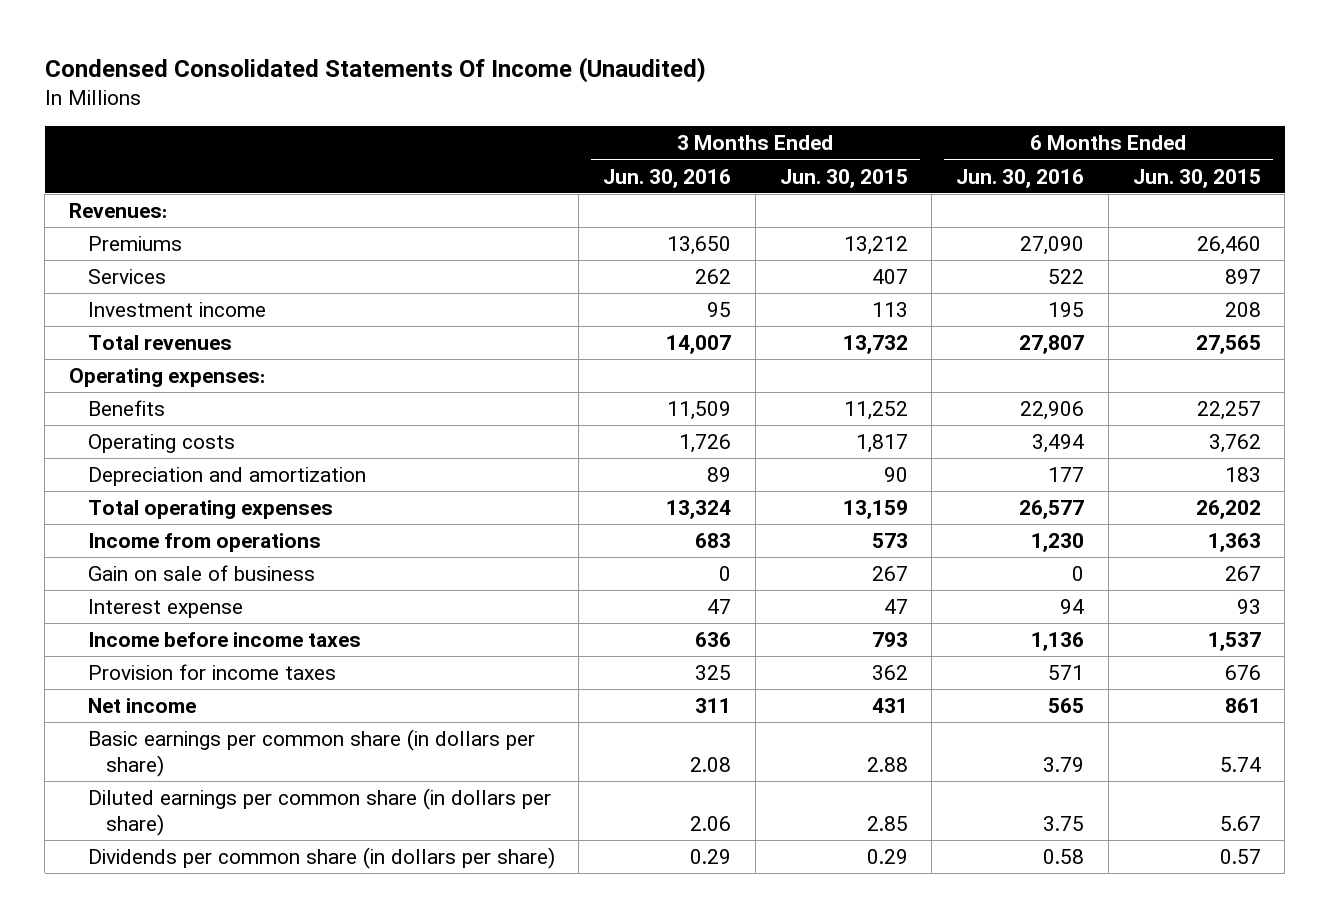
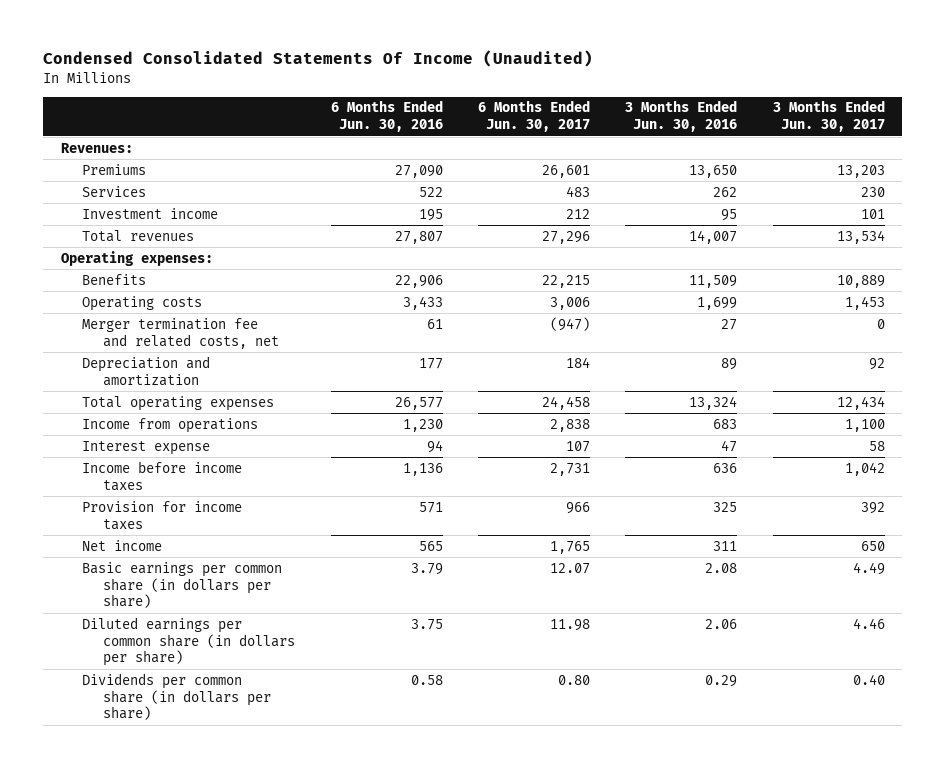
[779,168,908,188] Jun. 30, 2015 -> none
[1132,168,1261,188] Jun. 30, 2015 -> none
none -> [478,100,591,133] 6 Months Ended Jun. 30, 2017
none -> [772,100,885,133] 3 Months Ended Jun. 30, 2017
[679,434,732,454] 1,726 -> [697,296,738,310] 1,699
[1032,434,1085,454] 3,494 -> [402,295,443,310] 3,433
none -> [82,317,280,349] Merger termination fee and related costs, net
[87,565,315,582] Gain on sale of business -> none

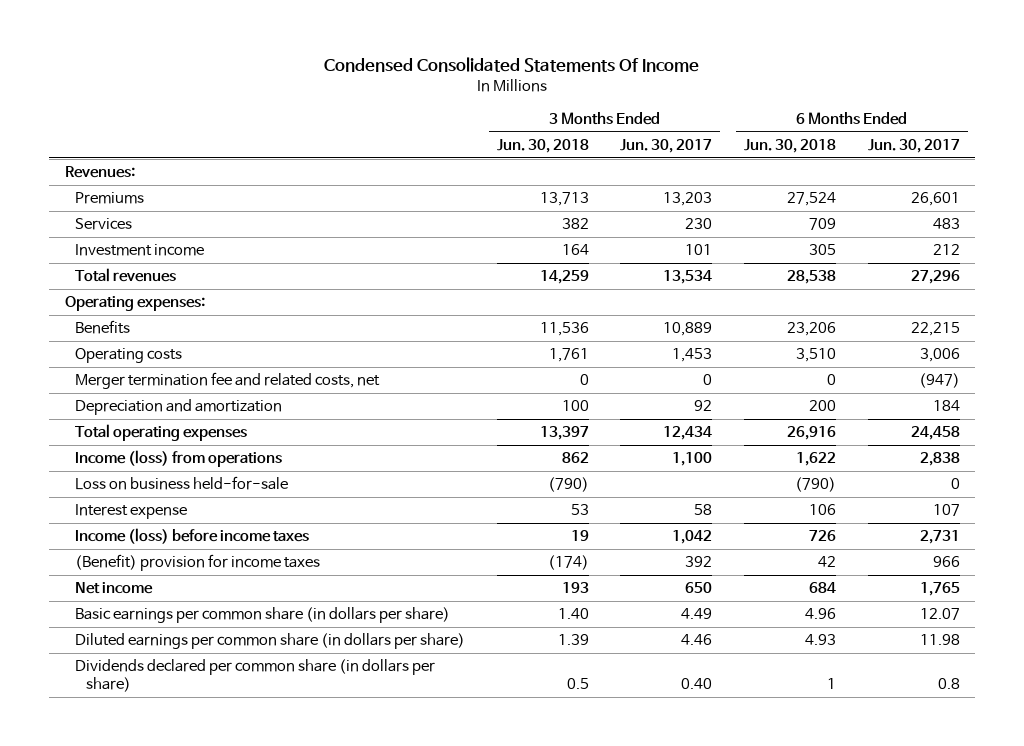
[43,50,594,68] Condensed Consolidated Statements Of Income (Unaudited) -> [324,57,700,73] Condensed Consolidated Statements Of Income
[330,100,443,133] 6 Months Ended Jun. 30, 2016 -> none
[625,100,738,133] 3 Months Ended Jun. 30, 2016 -> none
none -> [496,138,589,153] Jun. 30, 2018
none -> [744,138,837,153] Jun. 30, 2018
[82,417,259,433] Income from operations -> [75,450,283,468] Income (loss) from operations
none -> [75,476,289,491] Loss on business held-for-sale
[82,460,243,491] Income before income taxes -> [75,528,310,545] Income (loss) before income taxes
[82,500,243,530] Provision for income taxes -> [75,554,321,572] (Benefit) provision for income taxes
[82,672,272,721] Dividends per common share (in dollars per share) -> [75,659,436,693] Dividends declared per common share (in dollars per share)
[558,674,591,685] 0.80 -> [937,678,960,690] 0.8

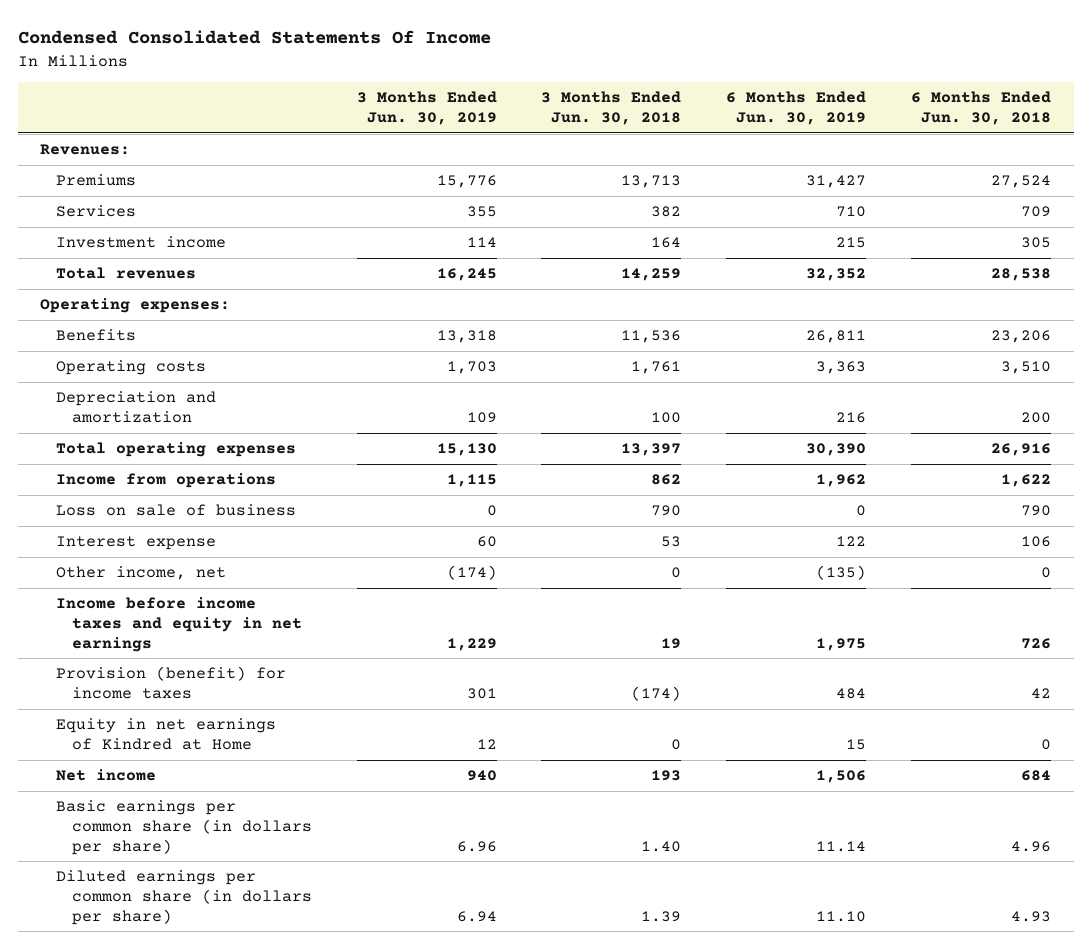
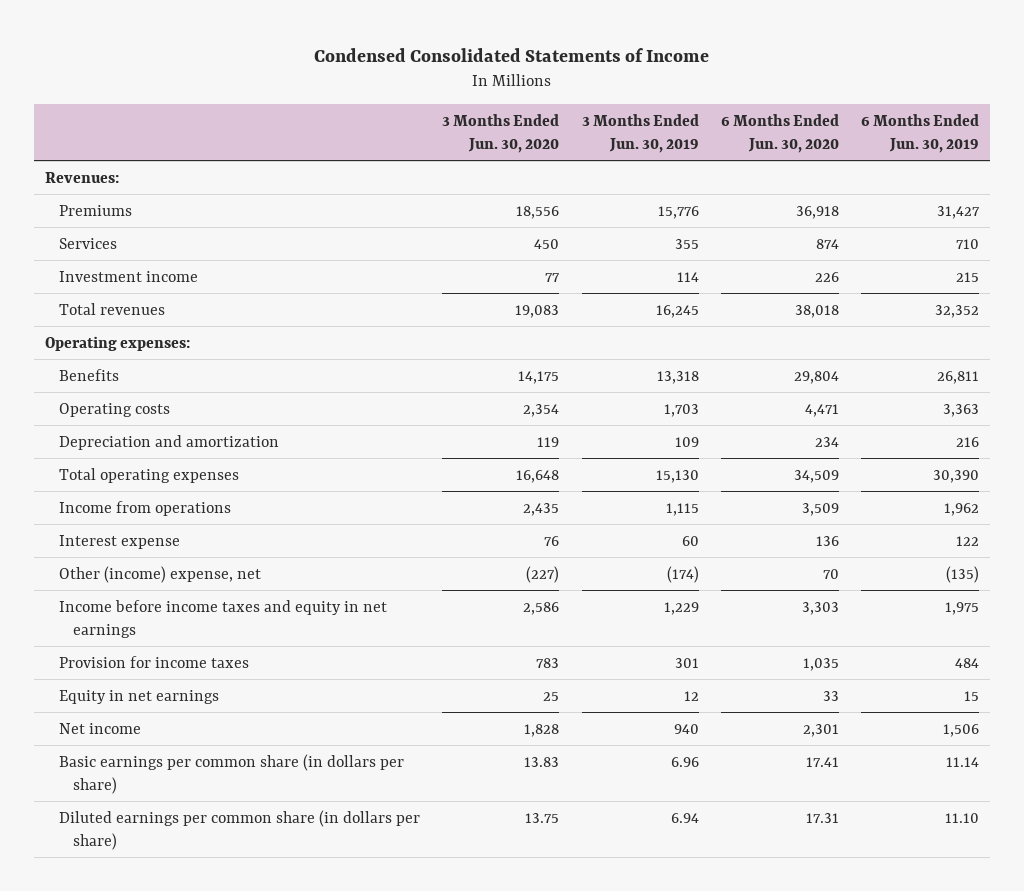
[17,30,491,45] Condensed Consolidated Statements Of Income -> [314,48,710,63] Condensed Consolidated Statements of Income
[541,91,682,126] 3 Months Ended Jun. 30, 2018 -> none
[911,91,1052,126] 6 Months Ended Jun. 30, 2018 -> none
none -> [442,113,560,153] 3 Months Ended Jun. 30, 2020
none -> [720,113,839,153] 6 Months Ended Jun. 30, 2020
[55,504,296,517] Loss on sale of business -> none
[55,566,226,581] Other income, net -> [59,565,262,583] Other (income) expense, net
[55,666,286,700] Provision (benefit) for income taxes -> [59,655,250,668] Provision for income taxes
[55,718,276,751] Equity in net earnings of Kindred at Home -> [59,689,220,704] Equity in net earnings

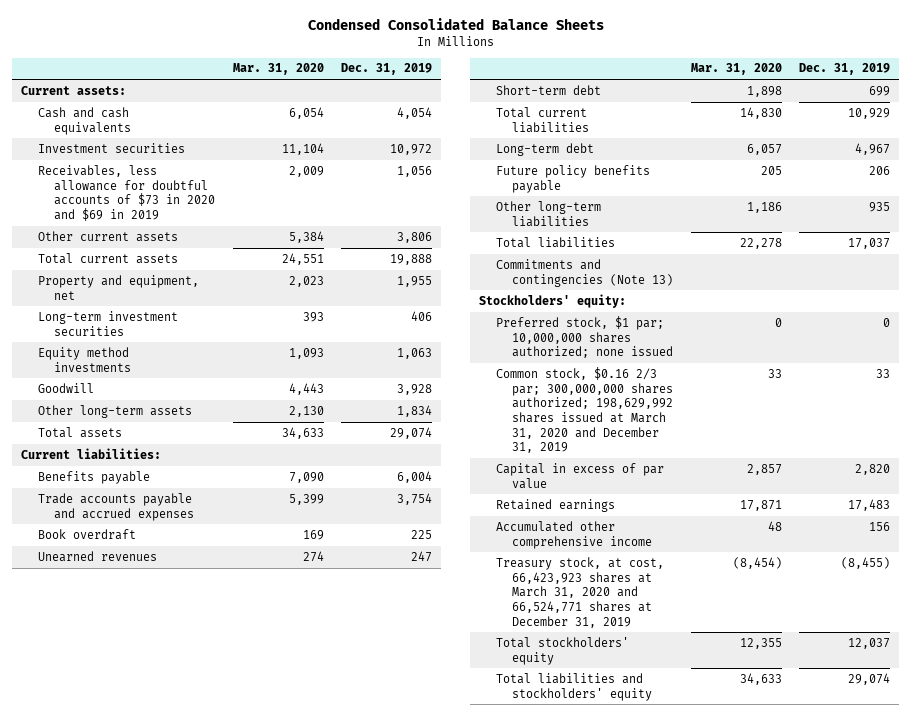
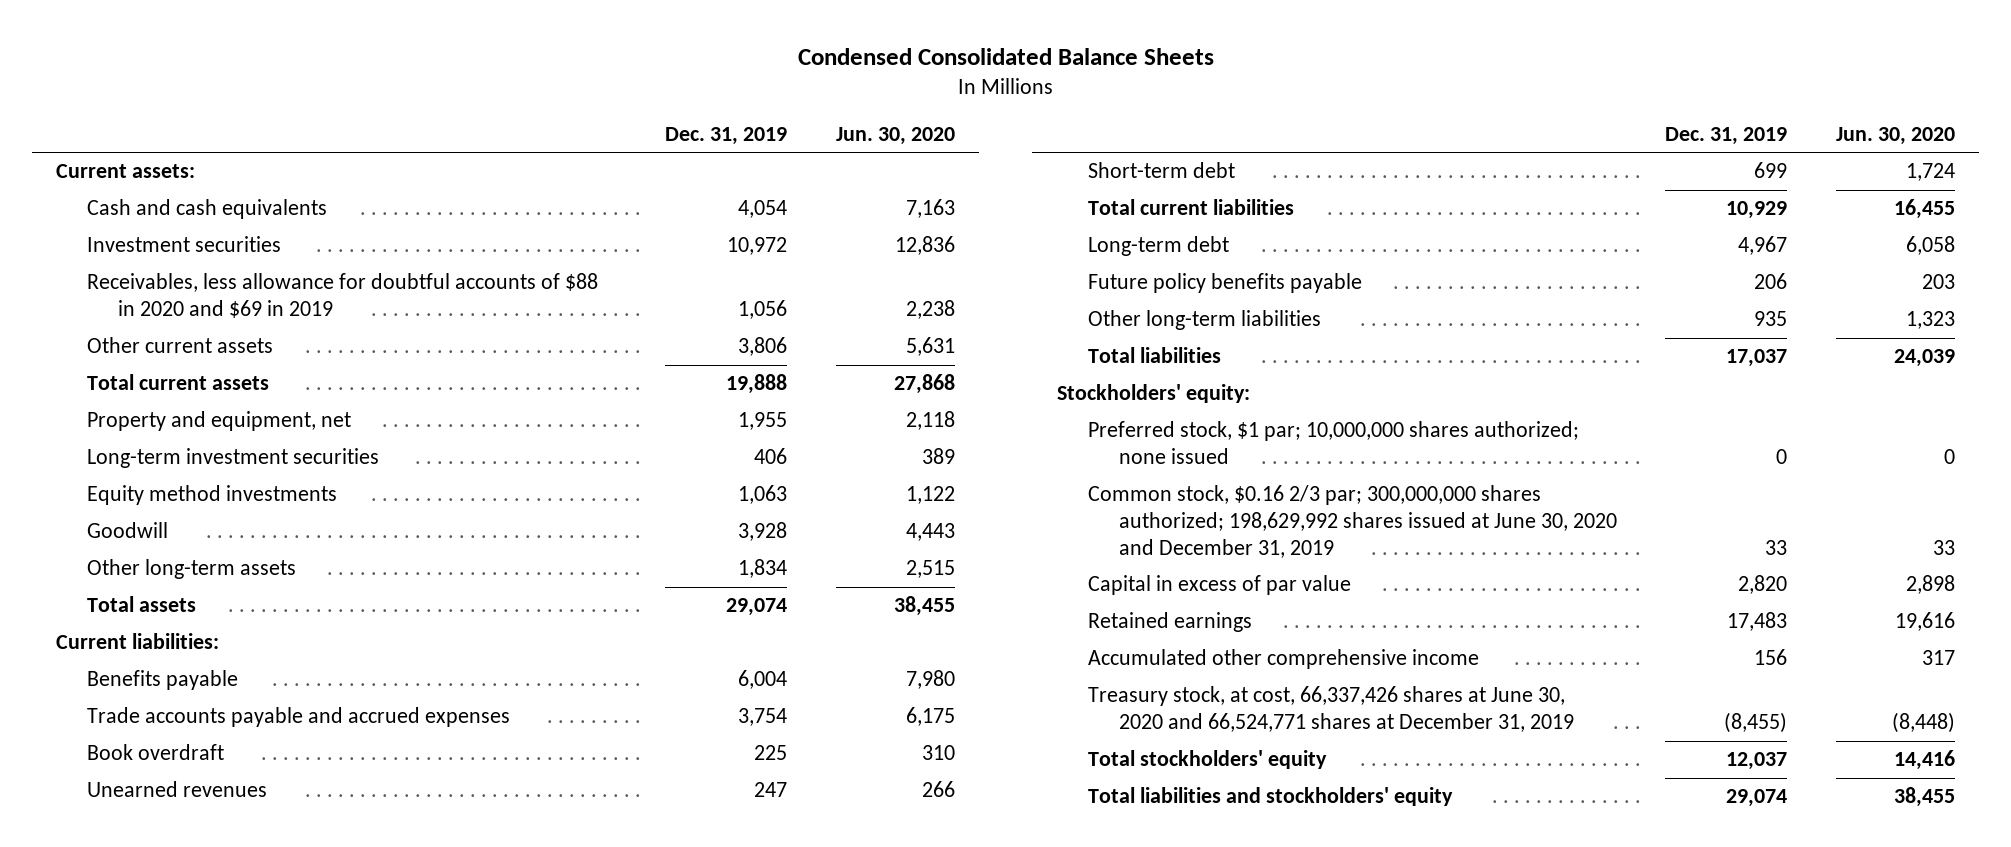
[232,63,324,76] Mar. 31, 2020 -> none
none -> [835,126,955,145] Jun. 30, 2020
[37,164,216,221] Receivables, less allowance for doubtful accounts of $73 in 2020 and $69 in 2019 -> [87,273,599,319] Receivables, less allowance for doubtful accounts of $88 in 2020 and $69 in 2019
[495,258,674,287] Commitments and contingencies (Note 13) -> none
[495,366,674,454] Common stock, $0.16 2/3 par; 300,000,000 shares authorized; 198,629,992 shares issued at March 31, 2020 and December 31, 2019 -> [1087,485,1617,558] Common stock, $0.16 2/3 par; 300,000,000 shares authorized; 198,629,992 shares issued at June 30, 2020 and December 31, 2019
[495,556,664,628] Treasury stock, at cost, 66,423,923 shares at March 31, 2020 and 66,524,771 shares at December 31, 2019 -> [1087,686,1574,733] Treasury stock, at cost, 66,337,426 shares at June 30, 2020 and 66,524,771 shares at December 31, 2019

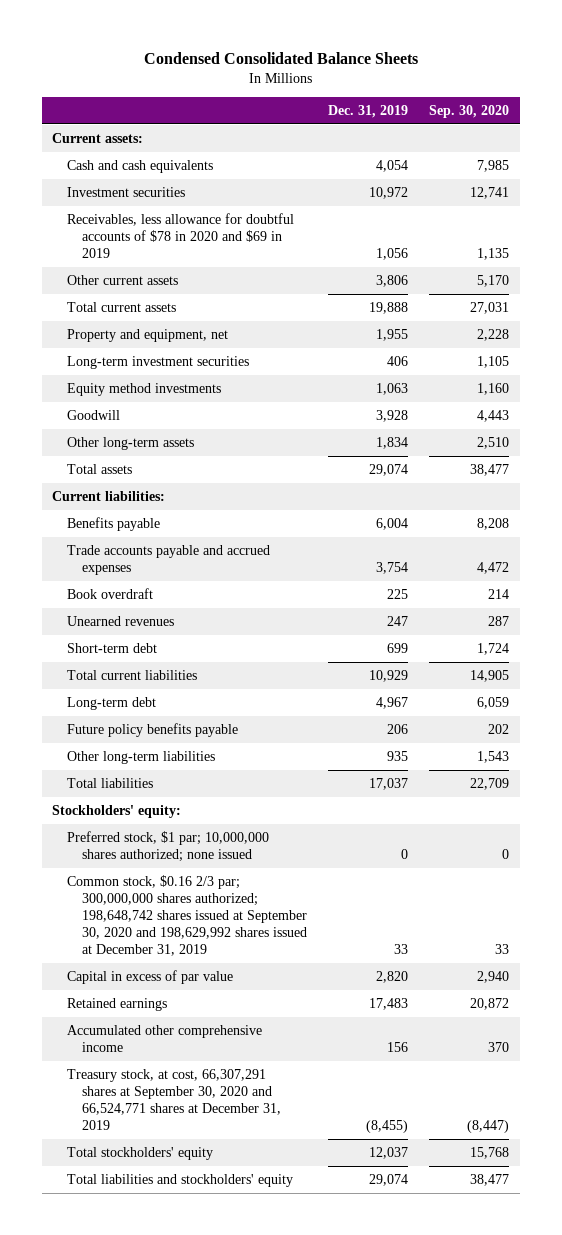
[835,126,955,145] Jun. 30, 2020 -> none
none -> [429,104,510,118] Sep. 30, 2020
[87,273,599,319] Receivables, less allowance for doubtful accounts of $88 in 2020 and $69 in 2019 -> [67,213,295,258] Receivables, less allowance for doubtful accounts of $78 in 2020 and $69 in 2019
[1087,485,1617,558] Common stock, $0.16 2/3 par; 300,000,000 shares authorized; 198,629,992 shares issued at June 30, 2020 and December 31, 2019 -> [67,875,307,956] Common stock, $0.16 2/3 par; 300,000,000 shares authorized; 198,648,742 shares issued at September 30, 2020 and 198,629,992 shares issued at December 31, 2019
[1087,686,1574,733] Treasury stock, at cost, 66,337,426 shares at June 30, 2020 and 66,524,771 shares at December 31, 2019 -> [67,1069,281,1130] Treasury stock, at cost, 66,307,291 shares at September 30, 2020 and 66,524,771 shares at December 31, 2019

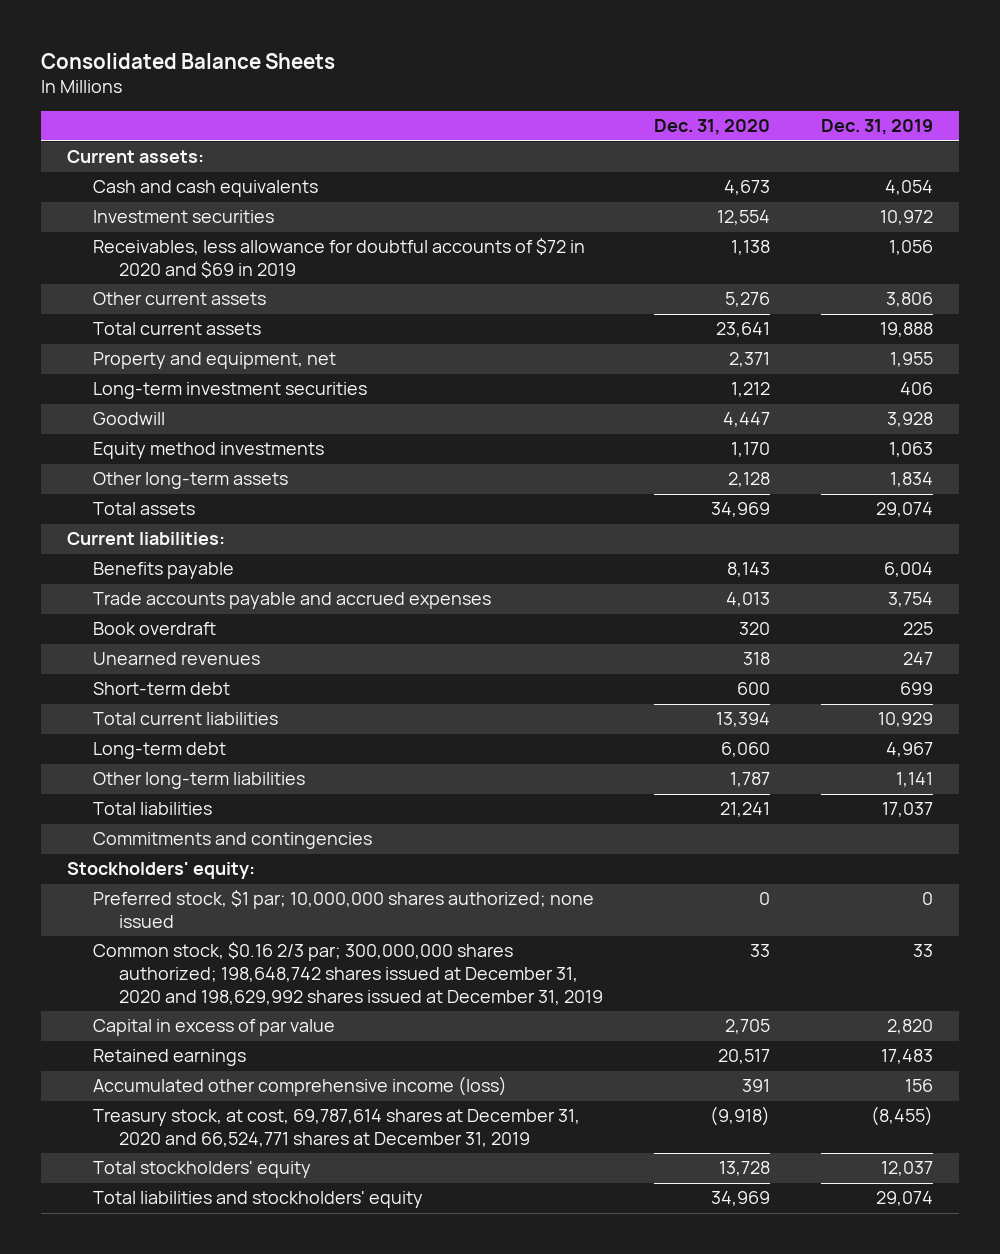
[143,51,418,64] Condensed Consolidated Balance Sheets -> [41,53,336,70] Consolidated Balance Sheets
[429,104,510,118] Sep. 30, 2020 -> none
none -> [654,119,771,136] Dec. 31, 2020
[67,213,295,258] Receivables, less allowance for doubtful accounts of $78 in 2020 and $69 in 2019 -> [93,238,586,278] Receivables, less allowance for doubtful accounts of $72 in 2020 and $69 in 2019
[67,383,222,397] Equity method investments -> [93,442,325,460] Equity method investments
[67,723,239,738] Future policy benefits payable -> none
[387,751,409,762] 935 -> [896,772,934,788] 1,141
none -> [93,832,373,850] Commitments and contingencies
[67,875,307,956] Common stock, $0.16 2/3 par; 300,000,000 shares authorized; 198,648,742 shares issued at September 30, 2020 and 198,629,992 shares issued at December 31, 2019 -> [93,942,604,1005] Common stock, $0.16 2/3 par; 300,000,000 shares authorized; 198,648,742 shares issued at December 31, 2020 and 198,629,992 shares issued at December 31, 2019
[67,1025,263,1052] Accumulated other comprehensive income -> [93,1076,508,1097] Accumulated other comprehensive income (loss)
[67,1069,281,1130] Treasury stock, at cost, 66,307,291 shares at September 30, 2020 and 66,524,771 shares at December 31, 2019 -> [93,1109,581,1147] Treasury stock, at cost, 69,787,614 shares at December 31, 2020 and 66,524,771 shares at December 31, 2019

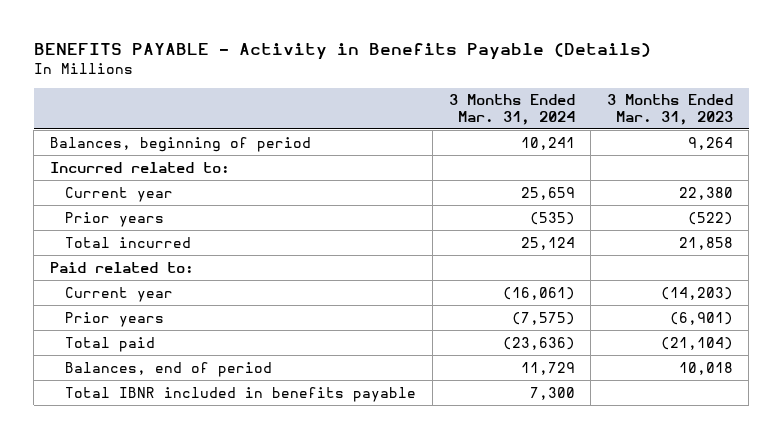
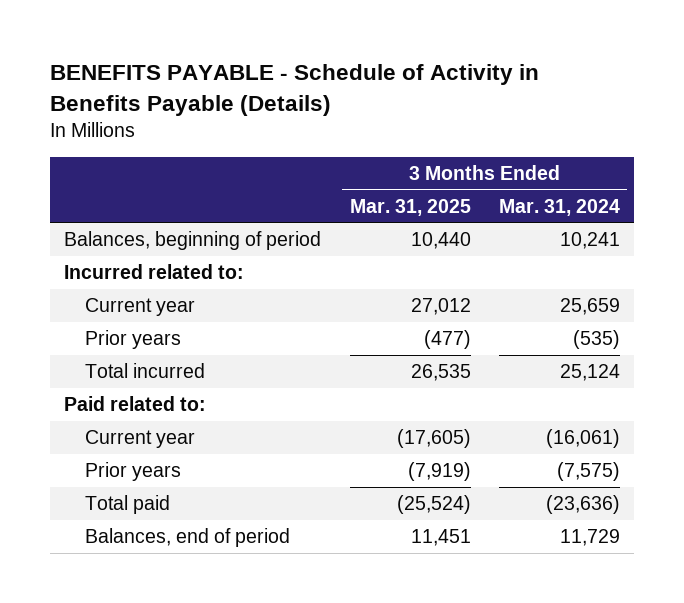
[33,43,651,61] BENEFITS PAYABLE - Activity in Benefits Payable (Details) -> [49,64,539,116] BENEFITS PAYABLE - Schedule of Activity in Benefits Payable (Details)
[606,94,733,125] 3 Months Ended Mar. 31, 2023 -> none
none -> [349,198,471,216] Mar. 31, 2025
[65,386,417,402] Total IBNR included in benefits payable -> none

